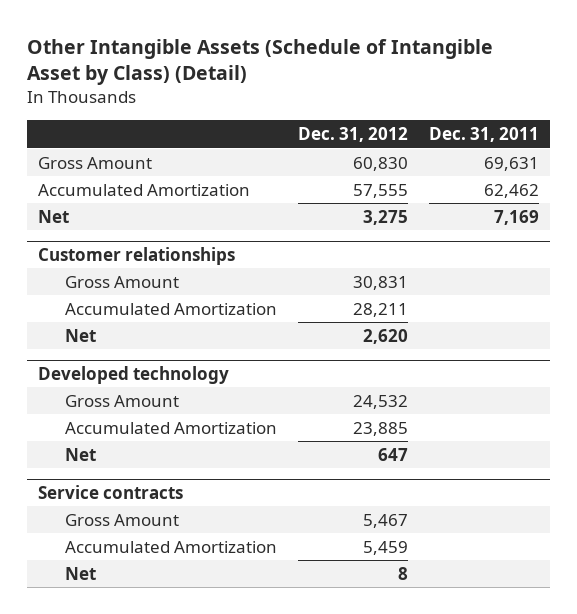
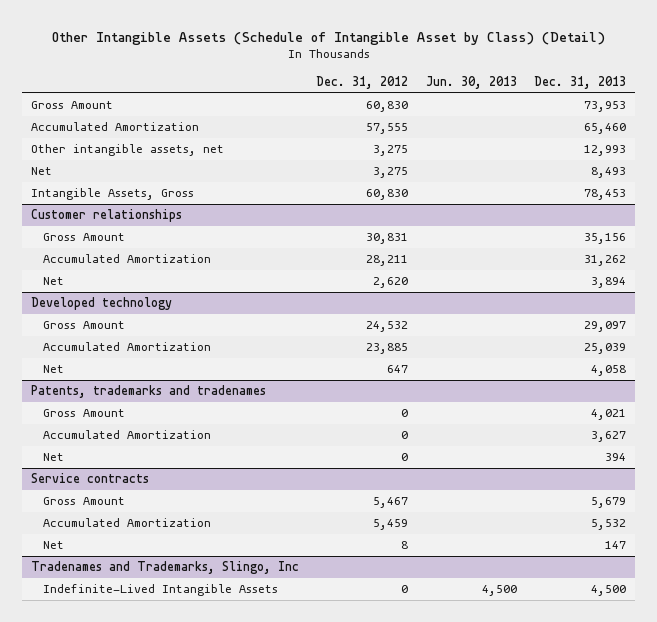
[428,127,539,143] Dec. 31, 2011 -> none
none -> [425,75,517,89] Jun. 30, 2013
none -> [534,75,627,89] Dec. 31, 2013
none -> [31,144,225,157] Other intangible assets, net
none -> [31,188,195,201] Intangible Assets, Gross
none -> [31,385,267,399] Patents, trademarks and tradenames
none -> [42,409,125,418] Gross Amount
none -> [42,430,211,440] Accumulated Amortization
none -> [42,453,64,462] Net
none -> [31,561,300,575] Tradenames and Trademarks, Slingo, Inc
none -> [42,584,278,597] Indefinite-Lived Intangible Assets

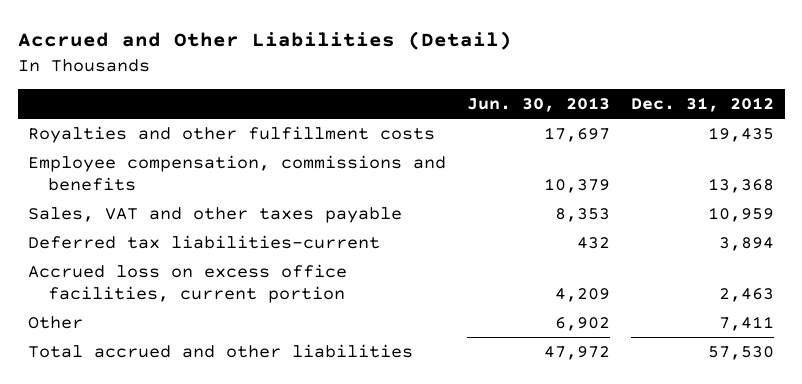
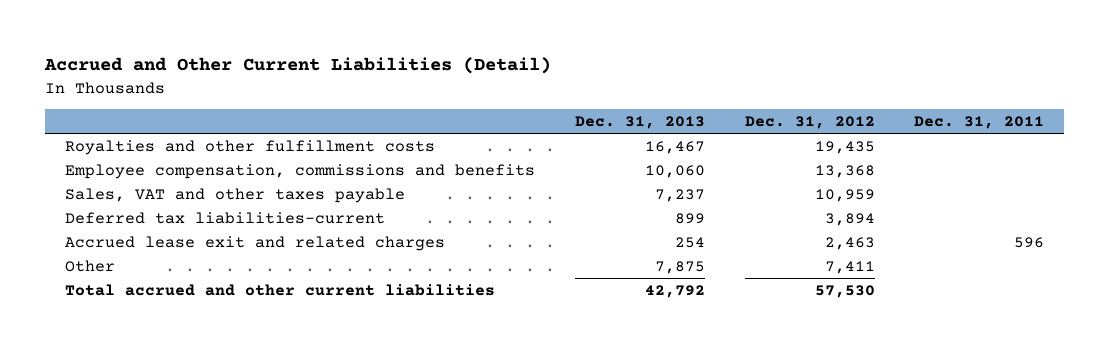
[17,31,512,51] Accrued and Other Liabilities (Detail) -> [44,57,552,75] Accrued and Other Current Liabilities (Detail)
[467,97,611,113] Jun. 30, 2013 -> none
none -> [574,115,705,129] Dec. 31, 2013
none -> [914,115,1045,129] Dec. 31, 2011
[28,264,348,303] Accrued loss on excess office facilities, current portion -> [64,235,445,251] Accrued lease exit and related charges
[28,344,414,359] Total accrued and other liabilities -> [64,283,495,296] Total accrued and other current liabilities

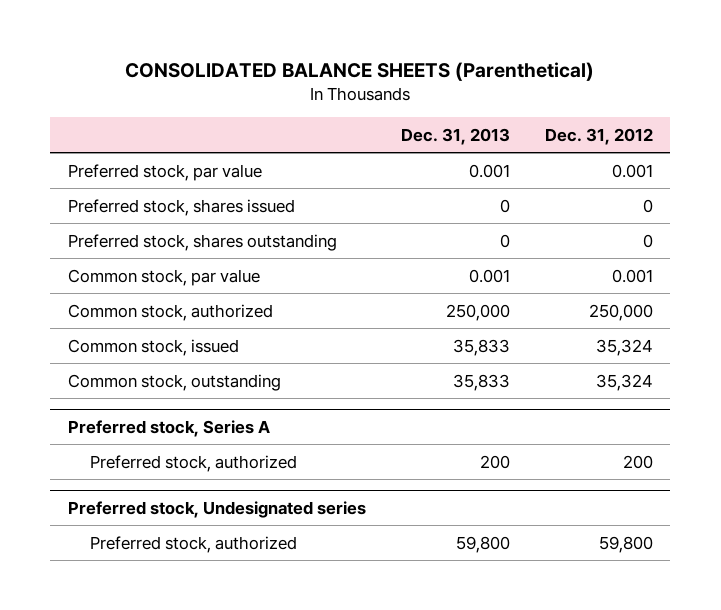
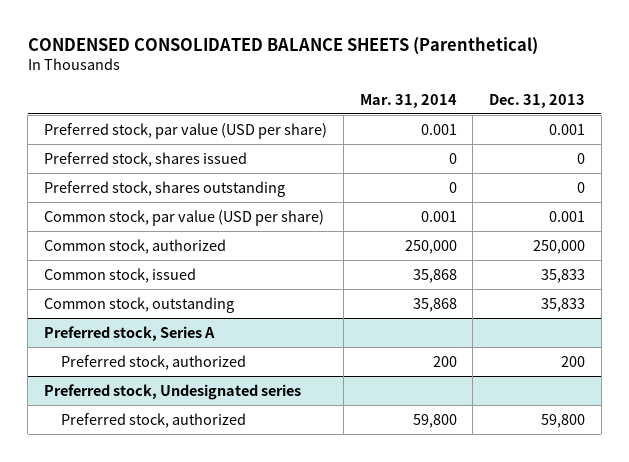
[125,62,595,82] CONSOLIDATED BALANCE SHEETS (Parenthetical) -> [27,36,538,55] CONDENSED CONSOLIDATED BALANCE SHEETS (Parenthetical)
[544,127,653,145] Dec. 31, 2012 -> none
none -> [359,93,457,108] Mar. 31, 2014
[67,163,262,181] Preferred stock, par value -> [44,122,328,139] Preferred stock, par value (USD per share)
[67,268,260,286] Common stock, par value -> [44,209,325,226] Common stock, par value (USD per share)

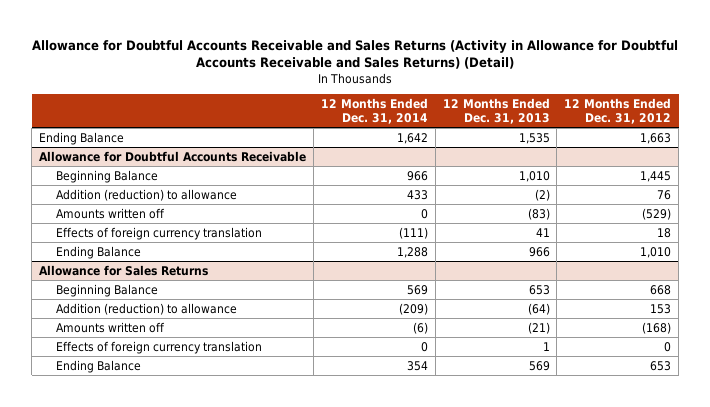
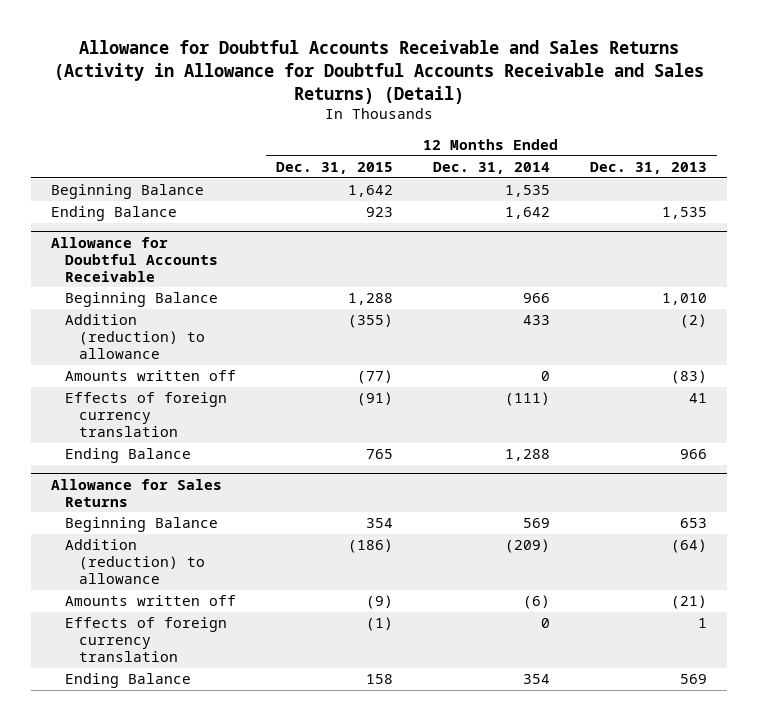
[564,98,672,124] 12 Months Ended Dec. 31, 2012 -> none
none -> [275,162,393,175] Dec. 31, 2015
none -> [51,184,205,200] Beginning Balance

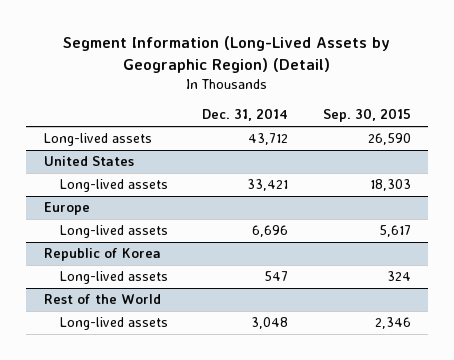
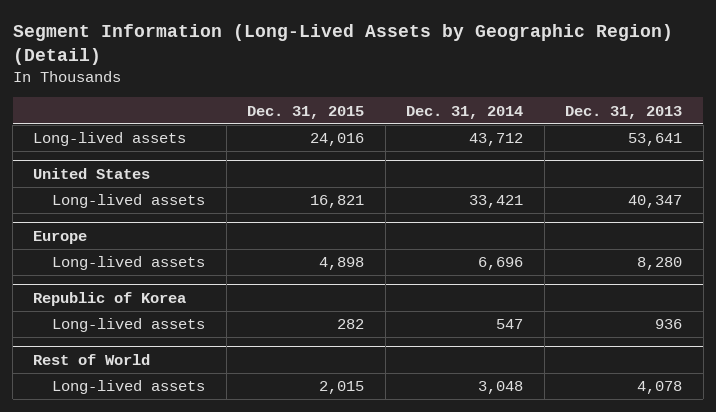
[322,108,411,123] Sep. 30, 2015 -> none
none -> [247,105,365,119] Dec. 31, 2015
none -> [565,105,683,119] Dec. 31, 2013
[43,294,161,305] Rest of the World -> [33,353,151,365] Rest of World

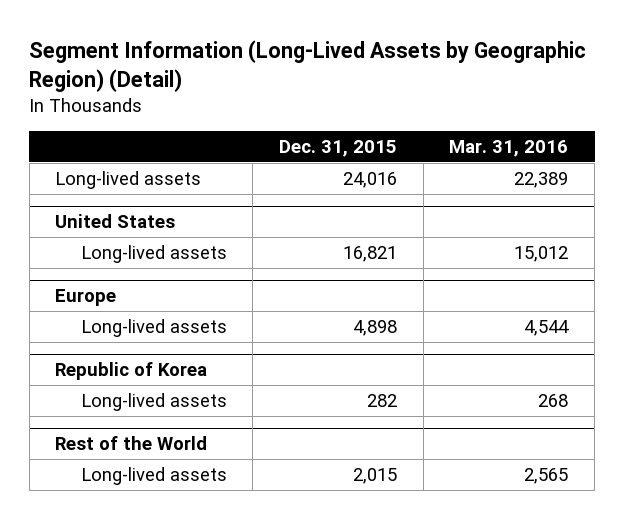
[406,105,524,119] Dec. 31, 2014 -> none
[565,105,683,119] Dec. 31, 2013 -> none
none -> [449,139,569,157] Mar. 31, 2016
[33,353,151,365] Rest of World -> [55,436,208,451] Rest of the World

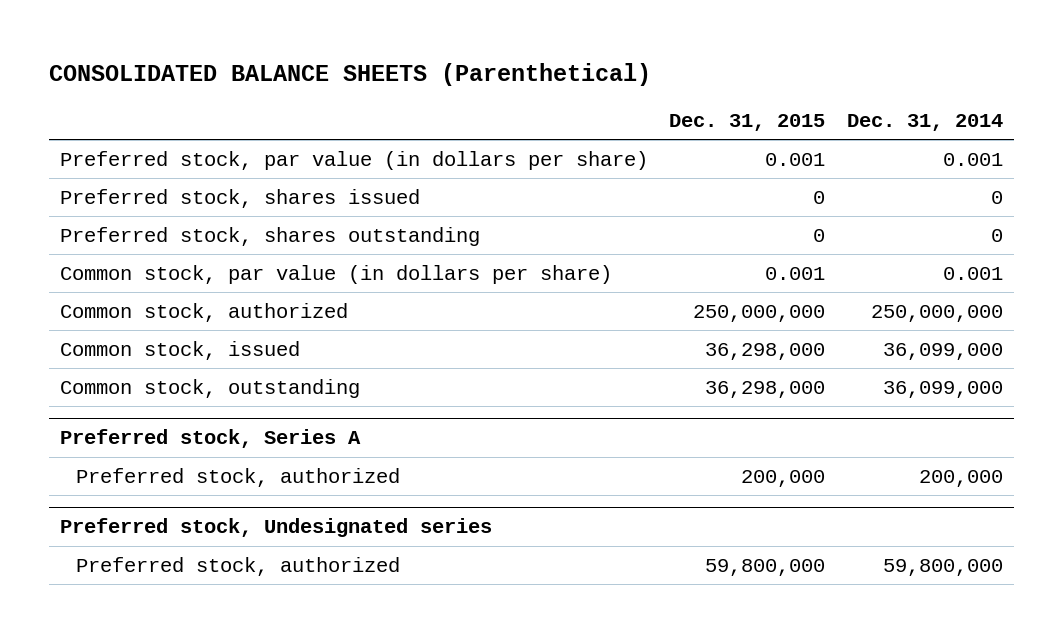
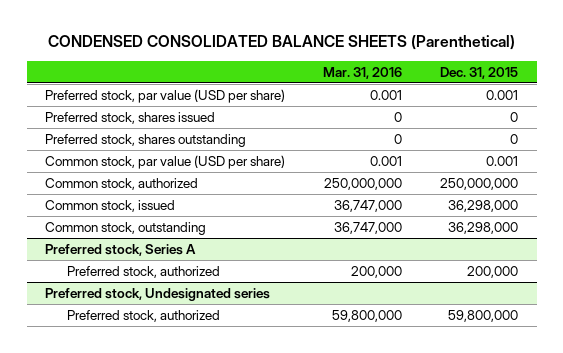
[49,62,652,86] CONSOLIDATED BALANCE SHEETS (Parenthetical) -> [47,35,515,51] CONDENSED CONSOLIDATED BALANCE SHEETS (Parenthetical)
[846,113,1003,131] Dec. 31, 2014 -> none
none -> [323,66,403,79] Mar. 31, 2016
[59,150,648,170] Preferred stock, par value (in dollars per share) -> [45,88,286,103] Preferred stock, par value (USD per share)
[59,264,612,284] Common stock, par value (in dollars per share) -> [45,154,286,169] Common stock, par value (USD per share)

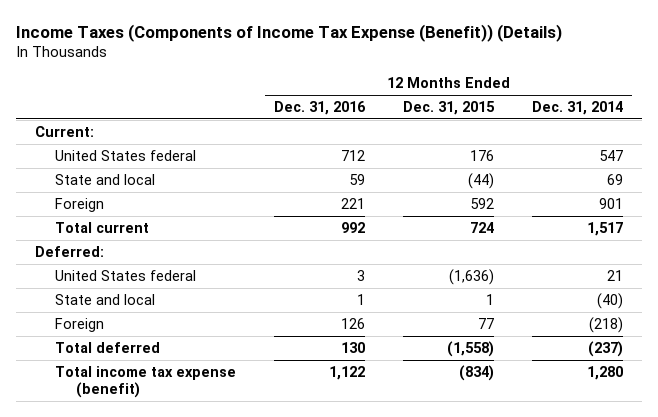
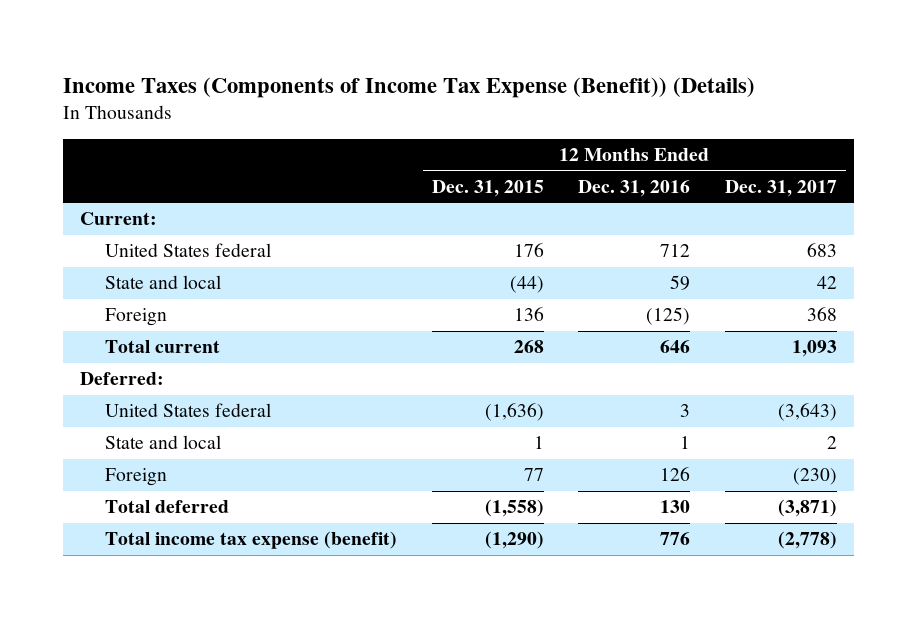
[531,100,623,115] Dec. 31, 2014 -> none
none -> [724,179,837,197] Dec. 31, 2017
[341,197,366,209] 221 -> [646,307,691,326] (125)
[470,197,495,209] 592 -> [513,307,544,322] 136
[341,221,366,233] 992 -> [660,340,691,354] 646
[470,221,495,233] 724 -> [513,340,544,354] 268
[329,365,366,380] 1,122 -> [660,532,691,546] 776
[459,364,495,381] (834) -> [484,531,544,550] (1,290)

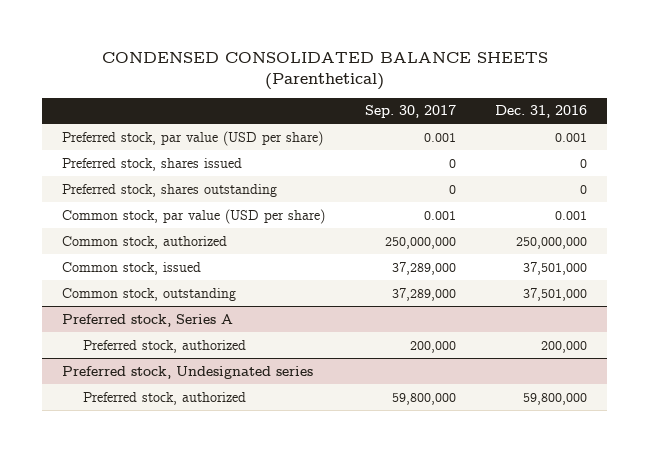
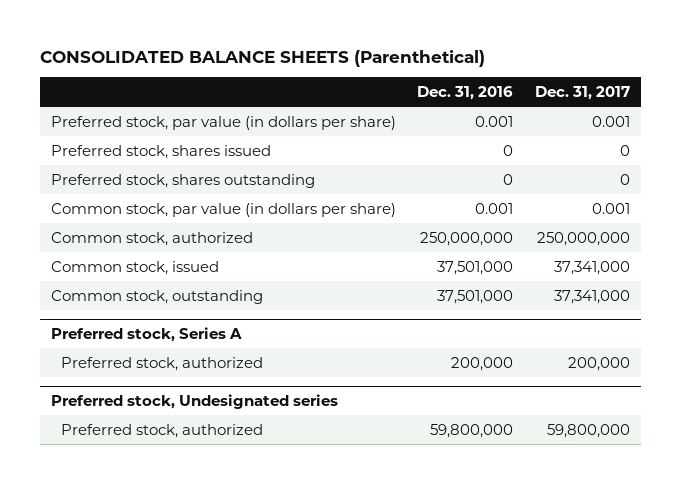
[101,51,548,90] CONDENSED CONSOLIDATED BALANCE SHEETS (Parenthetical) -> [39,49,485,67] CONSOLIDATED BALANCE SHEETS (Parenthetical)
[364,105,456,119] Sep. 30, 2017 -> none
none -> [535,86,631,101] Dec. 31, 2017
[61,130,323,146] Preferred stock, par value (USD per share) -> [50,115,396,130] Preferred stock, par value (in dollars per share)
[61,208,325,224] Common stock, par value (USD per share) -> [50,202,396,217] Common stock, par value (in dollars per share)

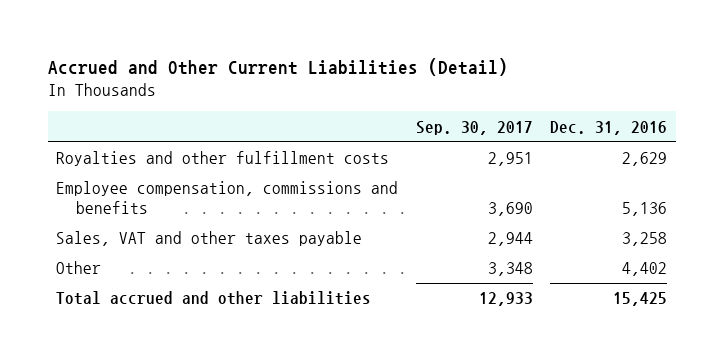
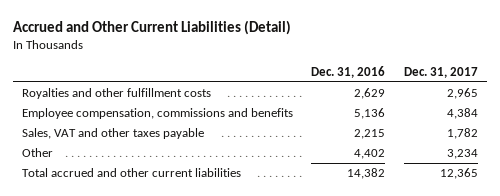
[415,120,533,135] Sep. 30, 2017 -> none
none -> [403,66,478,78] Dec. 31, 2017
[622,232,668,247] 3,258 -> [354,129,386,140] 2,215
[56,291,372,306] Total accrued and other liabilities -> [21,168,241,178] Total accrued and other current liabilities
[613,292,668,307] 15,425 -> [347,168,386,180] 14,382

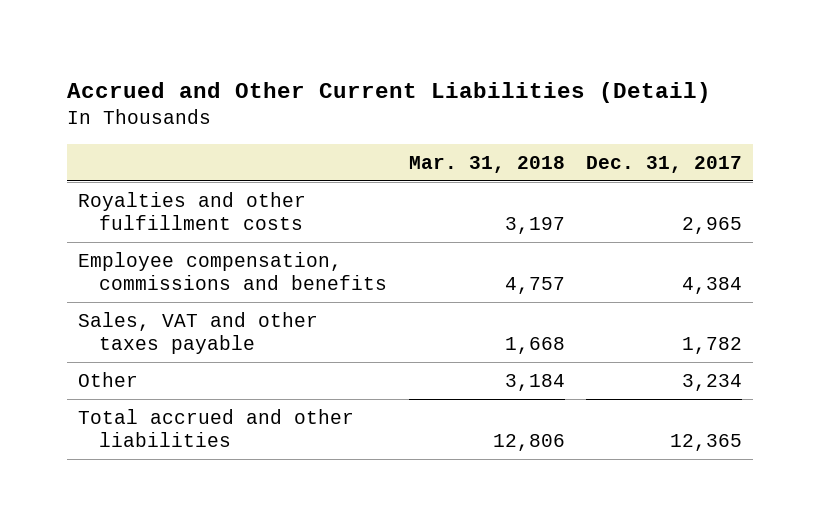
[311,65,386,78] Dec. 31, 2016 -> none
none -> [408,155,565,173] Mar. 31, 2018
[21,168,241,178] Total accrued and other current liabilities -> [78,408,355,447] Total accrued and other liabilities

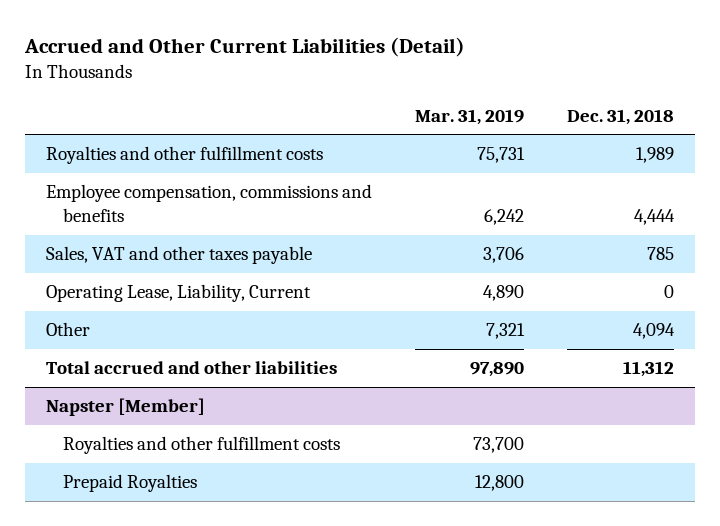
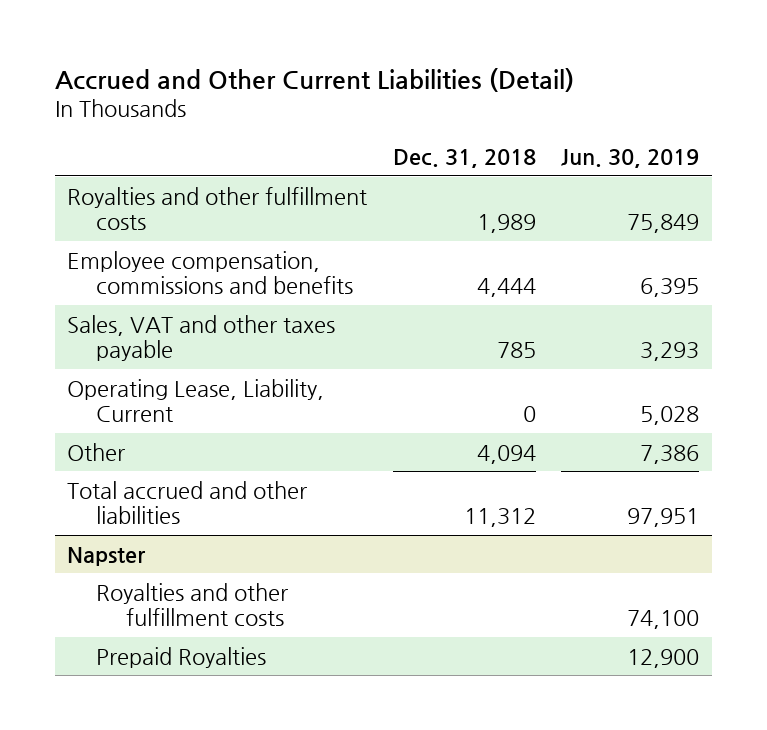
[415,108,525,125] Mar. 31, 2019 -> none
none -> [561,149,700,169] Jun. 30, 2019
[46,398,206,417] Napster [Member] -> [67,546,147,566] Napster

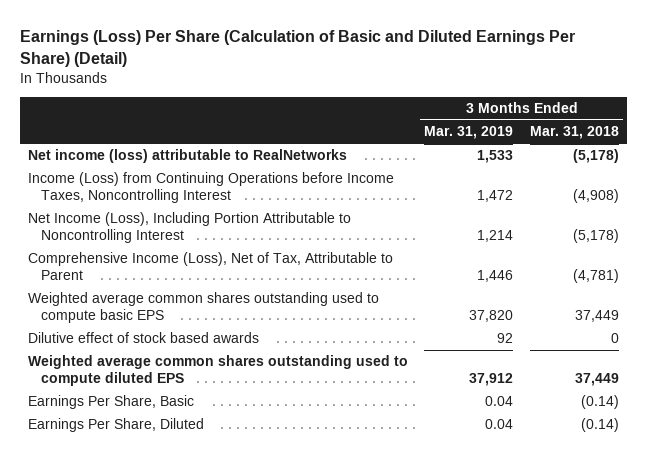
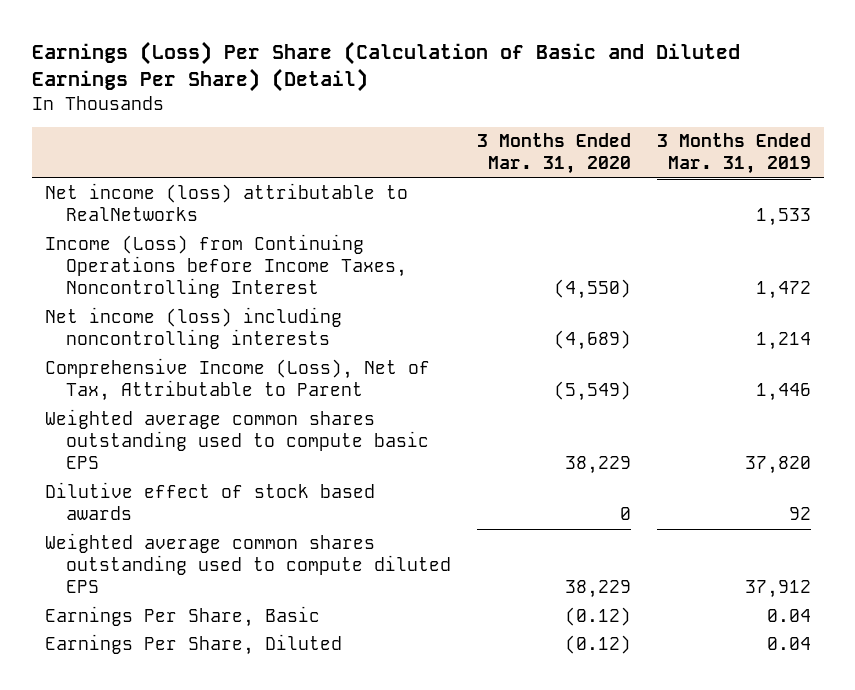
[529,126,619,140] Mar. 31, 2018 -> none
none -> [476,133,631,175] 3 Months Ended Mar. 31, 2020
[28,212,352,244] Net Income (Loss), Including Portion Attributable to Noncontrolling Interest -> [44,307,342,350] Net income (loss) including noncontrolling interests

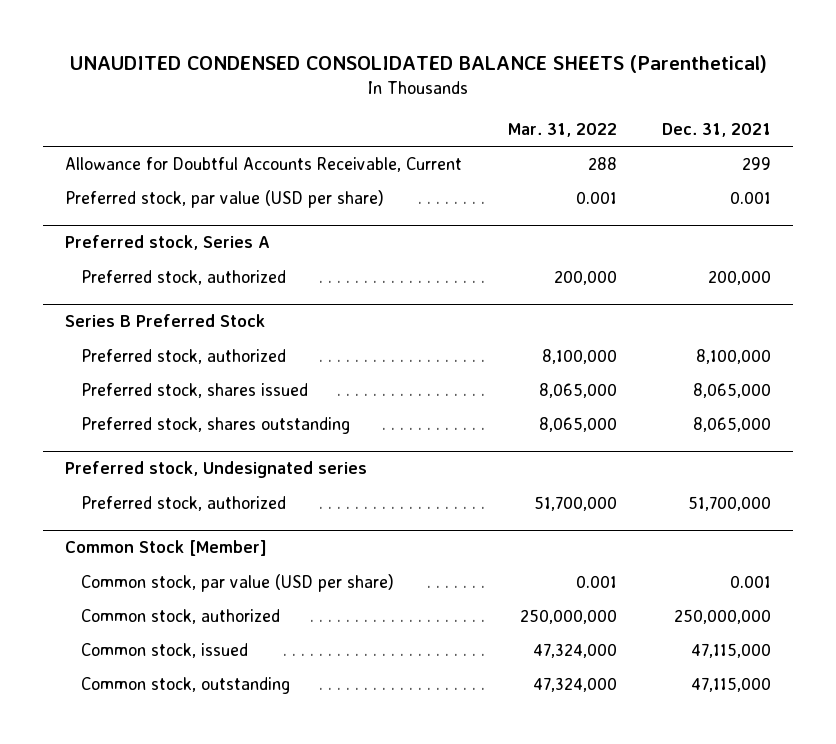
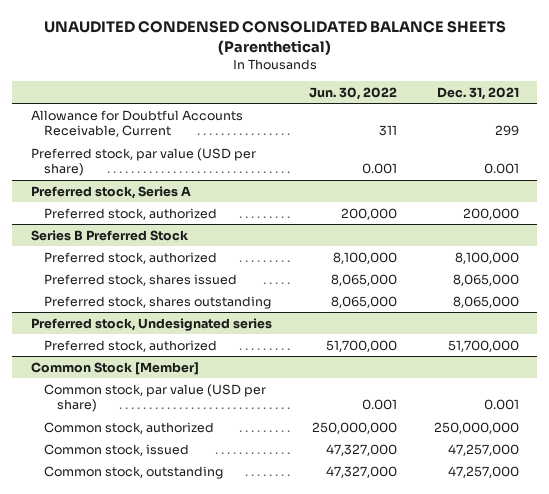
[507,123,617,138] Mar. 31, 2022 -> none
none -> [308,87,397,101] Jun. 30, 2022
[690,643,771,659] 47,115,000 -> [447,443,519,456] 47,257,000
[690,677,771,693] 47,115,000 -> [447,465,519,478] 47,257,000

